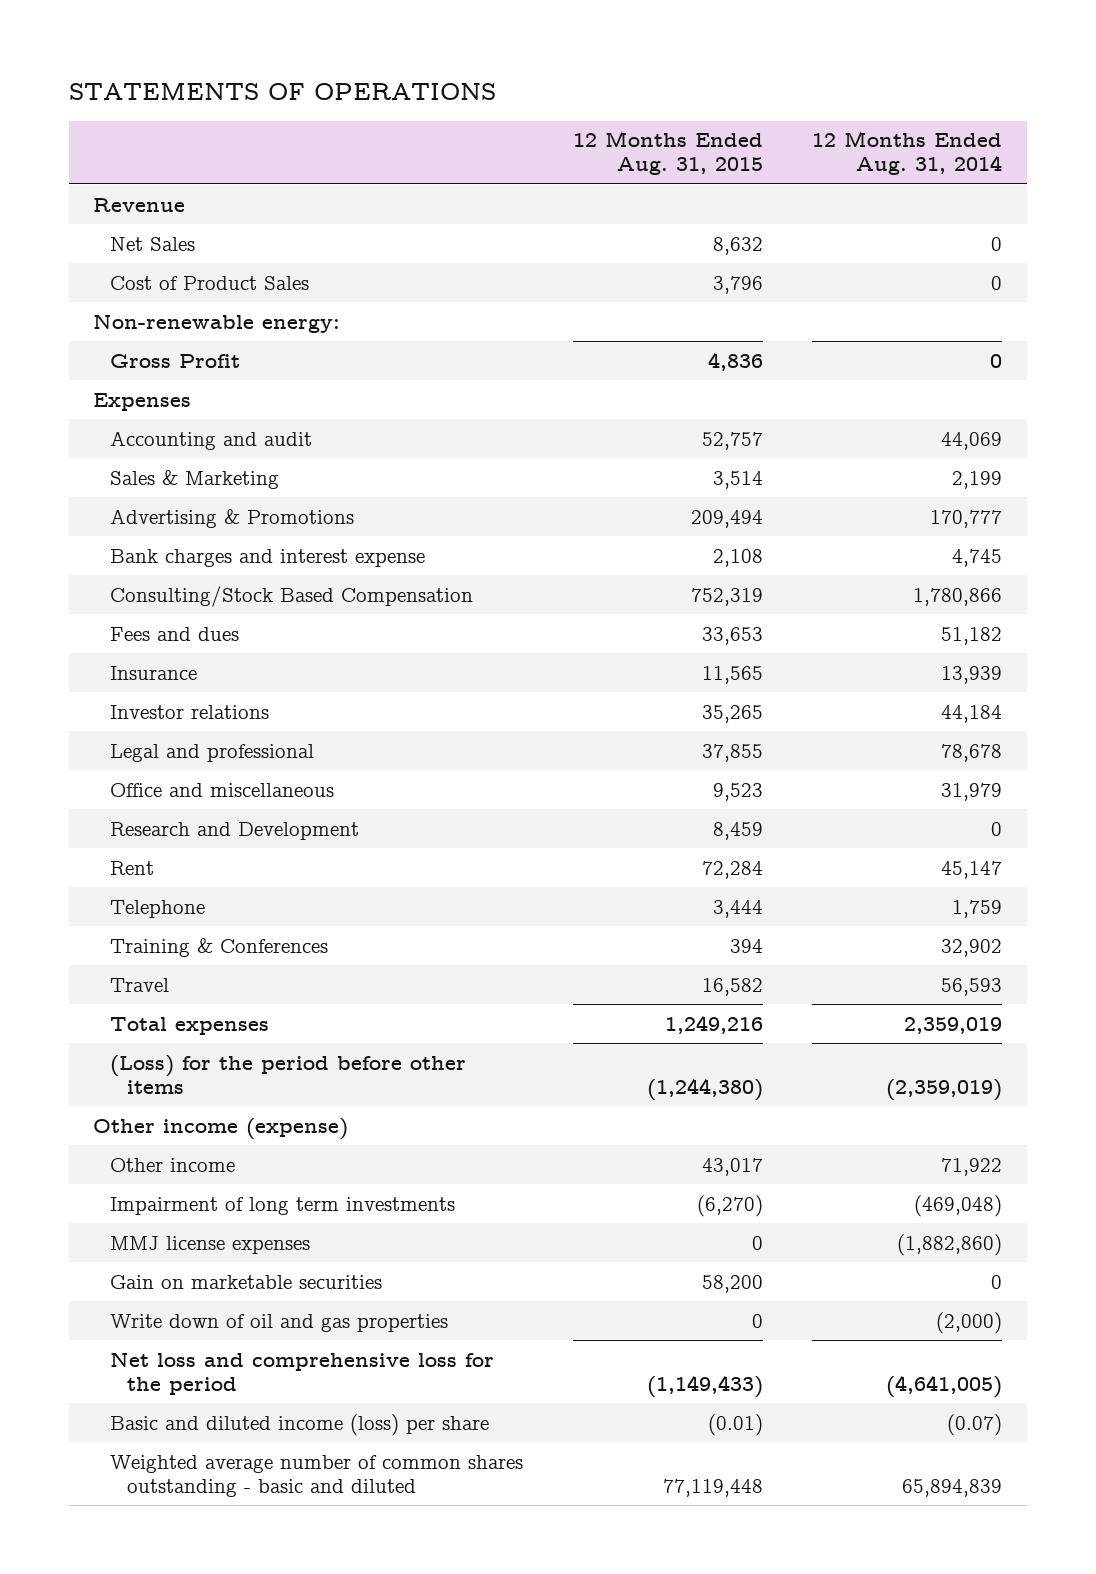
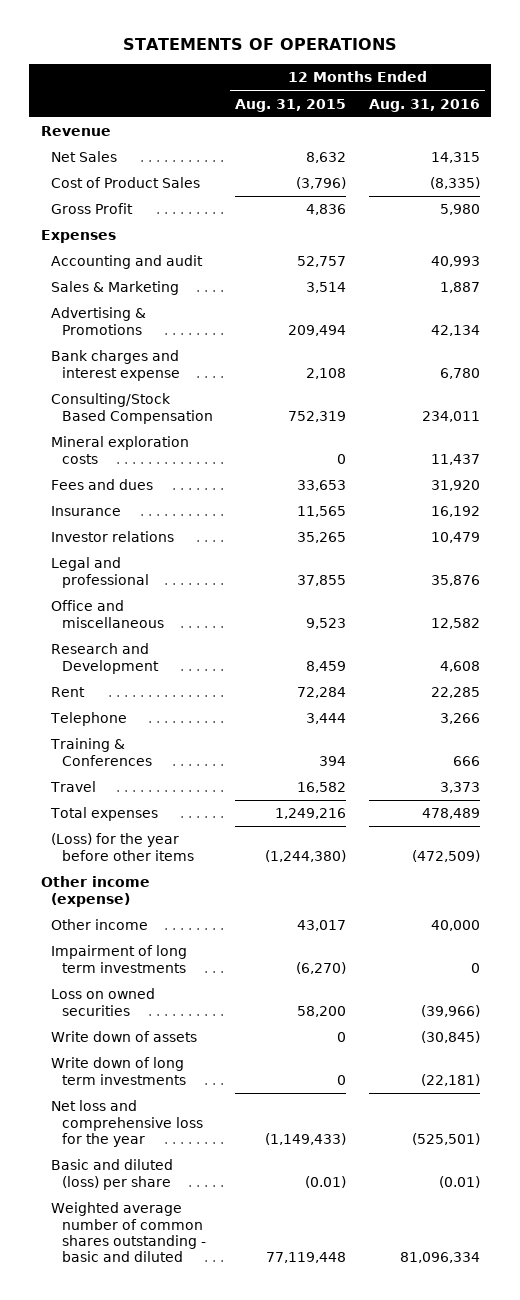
[812,131,1003,176] 12 Months Ended Aug. 31, 2014 -> none
none -> [368,98,480,112] Aug. 31, 2016
[93,313,341,333] Non-renewable energy: -> none
[712,275,763,294] 3,796 -> [296,177,347,190] (3,796)
none -> [51,436,190,464] Mineral exploration costs
[110,1054,467,1094] (Loss) for the period before other items -> [51,833,194,861] (Loss) for the year before other items
[110,1235,311,1254] MMJ license expenses -> none
[110,1313,449,1332] Write down of oil and gas properties -> none
[110,1274,383,1289] Gain on marketable securities -> [51,988,156,1016] Loss on owned securities
none -> [51,1031,198,1043] Write down of assets
none -> [51,1057,186,1085] Write down of long term investments
[110,1351,495,1395] Net loss and comprehensive loss for the period -> [51,1100,203,1148] Net loss and comprehensive loss for the year
[110,1413,490,1436] Basic and diluted income (loss) per share -> [51,1159,174,1190] Basic and diluted (loss) per share

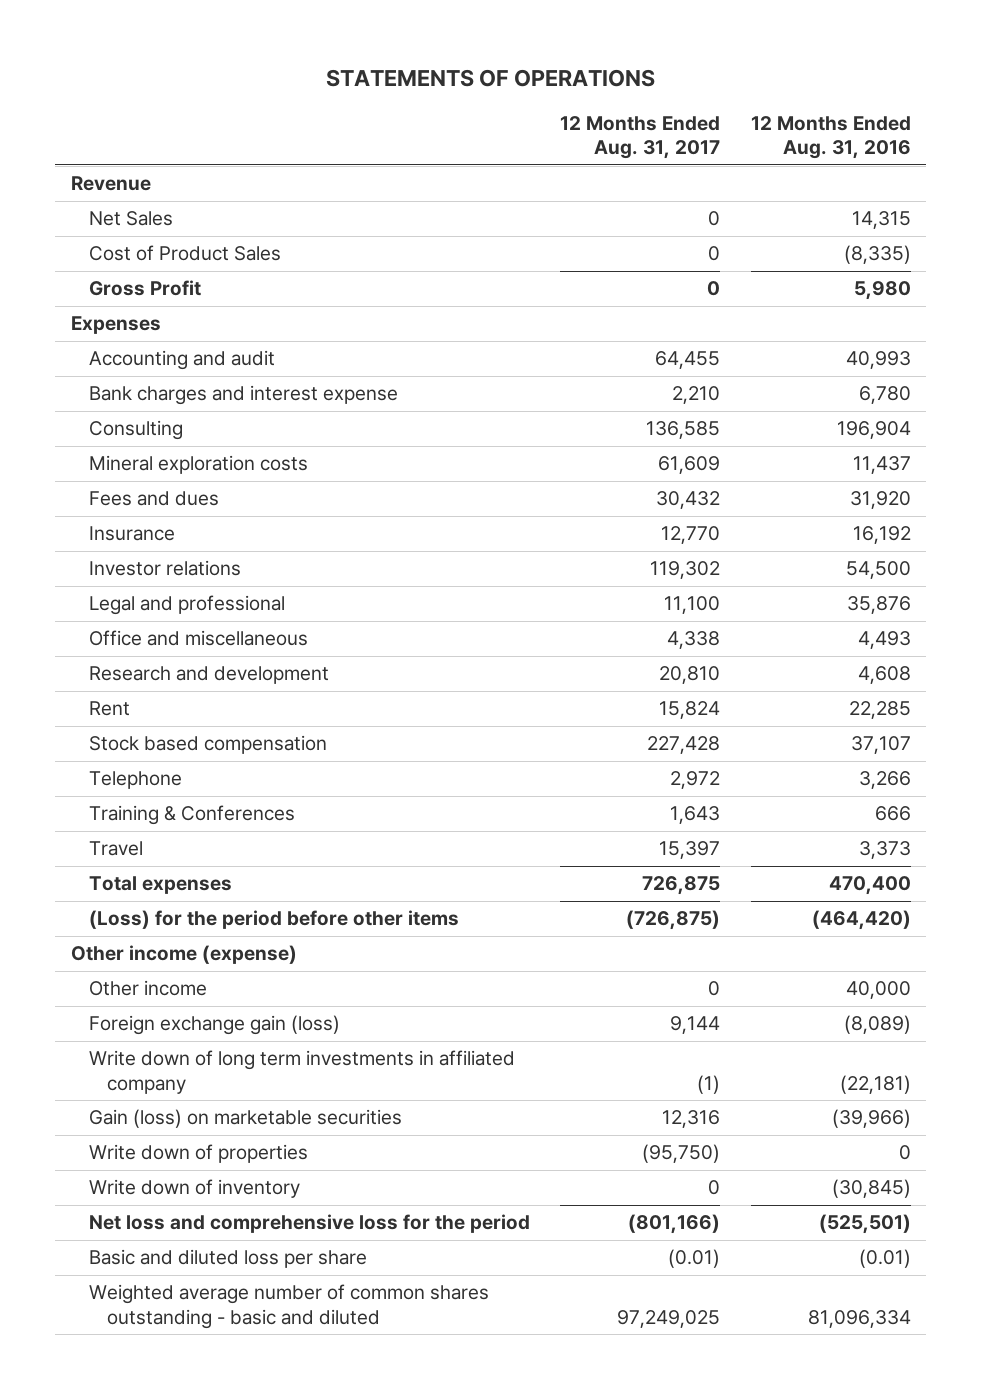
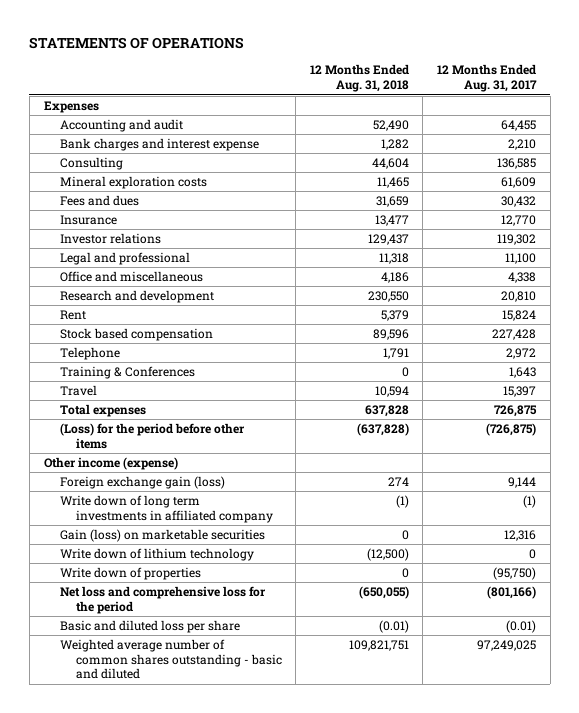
[750,116,911,160] 12 Months Ended Aug. 31, 2016 -> none
none -> [309,64,409,93] 12 Months Ended Aug. 31, 2018
[70,176,151,192] Revenue -> none
[88,211,173,227] Net Sales -> none
[88,245,281,262] Cost of Product Sales -> none
[88,280,201,297] Gross Profit -> none
[88,980,207,997] Other income -> none
none -> [59,548,254,562] Write down of lithium technology
[88,1179,300,1199] Write down of inventory -> none

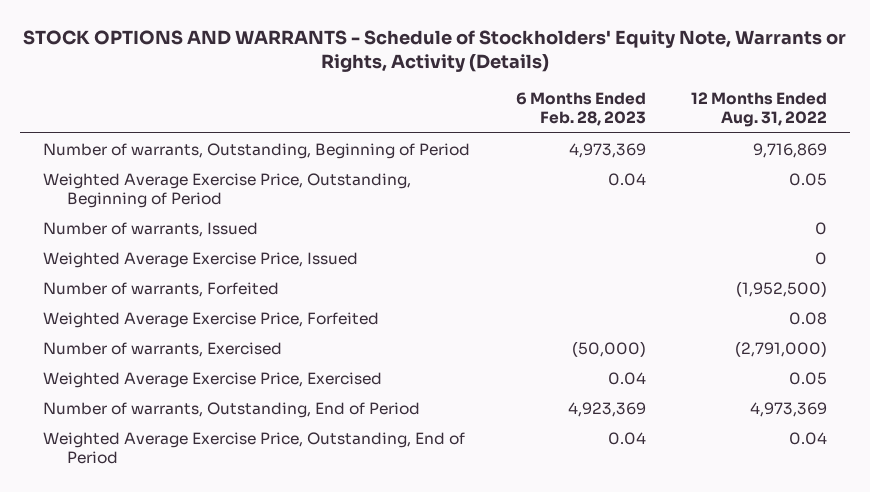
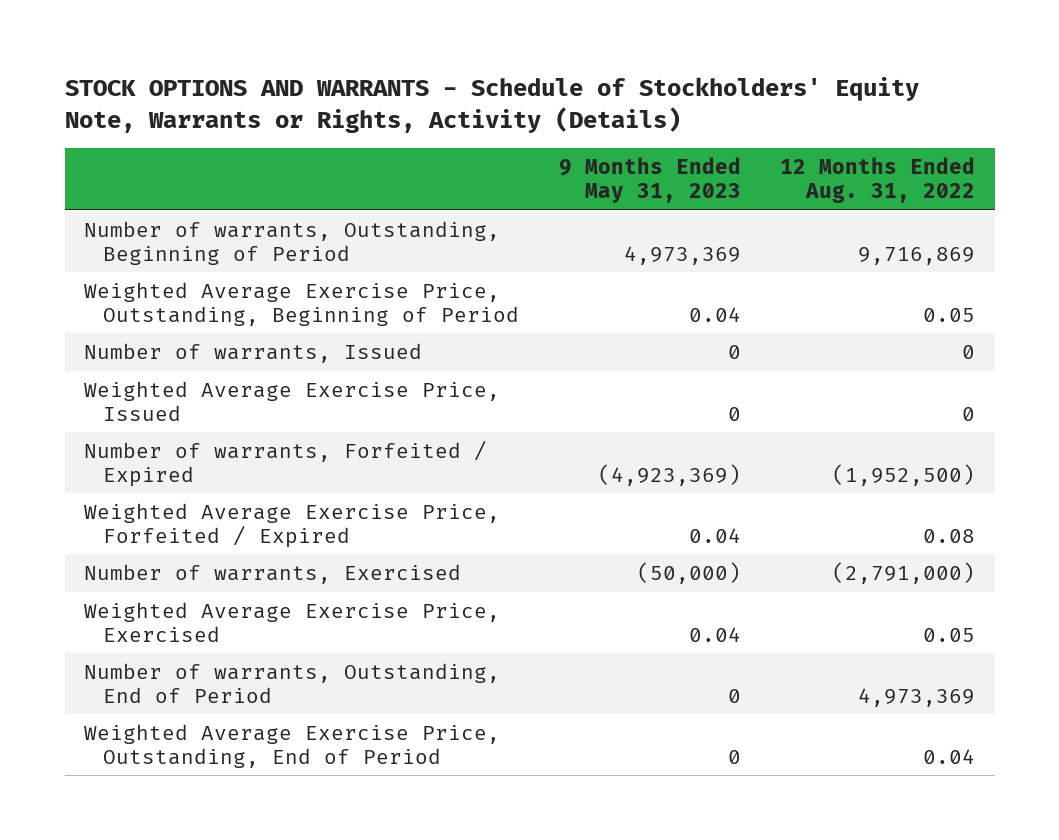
[515,92,646,127] 6 Months Ended Feb. 28, 2023 -> none
none -> [558,157,741,204] 9 Months Ended May 31, 2023
[43,281,280,297] Number of warrants, Forfeited -> [84,439,488,487] Number of warrants, Forfeited / Expired
[43,311,380,328] Weighted Average Exercise Price, Forfeited -> [84,502,501,548] Weighted Average Exercise Price, Forfeited / Expired

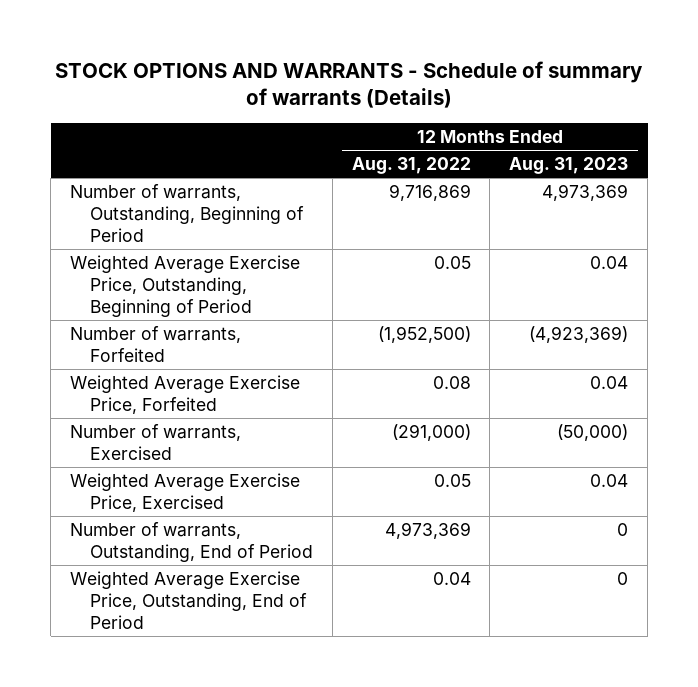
[64,77,919,134] STOCK OPTIONS AND WARRANTS - Schedule of Stockholders' Equity Note, Warrants or Rights, Activity (Details) -> [55,60,644,109] STOCK OPTIONS AND WARRANTS - Schedule of summary of warrants (Details)
[558,157,741,204] 9 Months Ended May 31, 2023 -> none
none -> [509,157,629,175] Aug. 31, 2023
[84,342,423,363] Number of warrants, Issued -> none
[84,380,501,421] Weighted Average Exercise Price, Issued -> none
[84,439,488,487] Number of warrants, Forfeited / Expired -> [69,326,241,362] Number of warrants, Forfeited
[84,502,501,548] Weighted Average Exercise Price, Forfeited / Expired -> [69,375,300,414] Weighted Average Exercise Price, Forfeited
[832,561,976,584] (2,791,000) -> [391,424,471,442] (291,000)

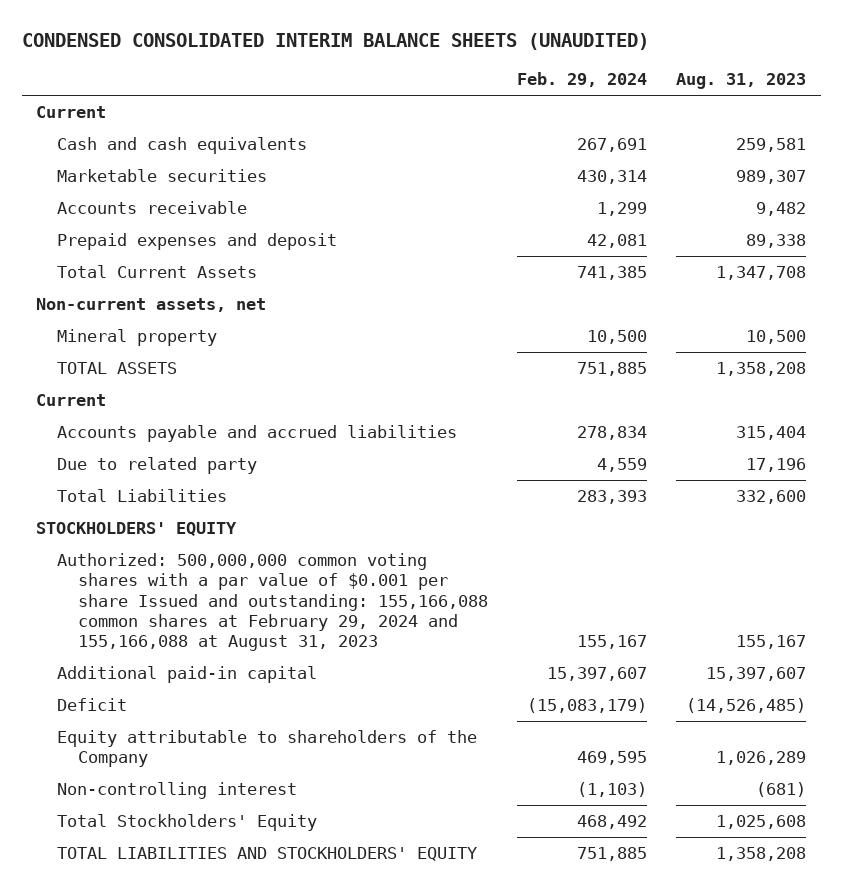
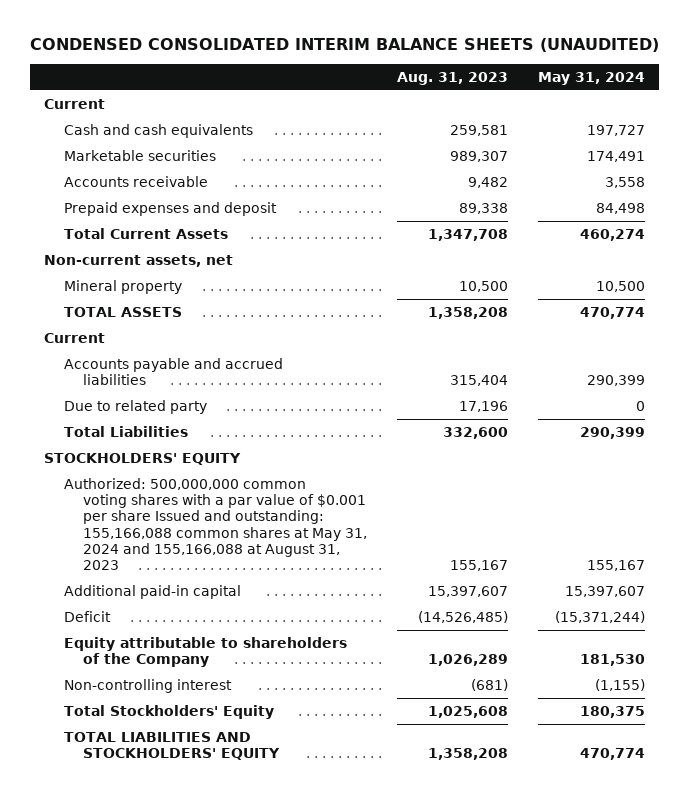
[517,72,648,88] Feb. 29, 2024 -> none
none -> [537,71,645,85] May 31, 2024
[57,552,489,652] Authorized: 500,000,000 common voting shares with a par value of $0.001 per share Issued and outstanding: 155,166,088 common shares at February 29, 2024 and 155,166,088 at August 31, 2023 -> [63,477,368,571] Authorized: 500,000,000 common voting shares with a par value of $0.001 per share Issued and outstanding: 155,166,088 common shares at May 31, 2024 and 155,166,088 at August 31, 2023

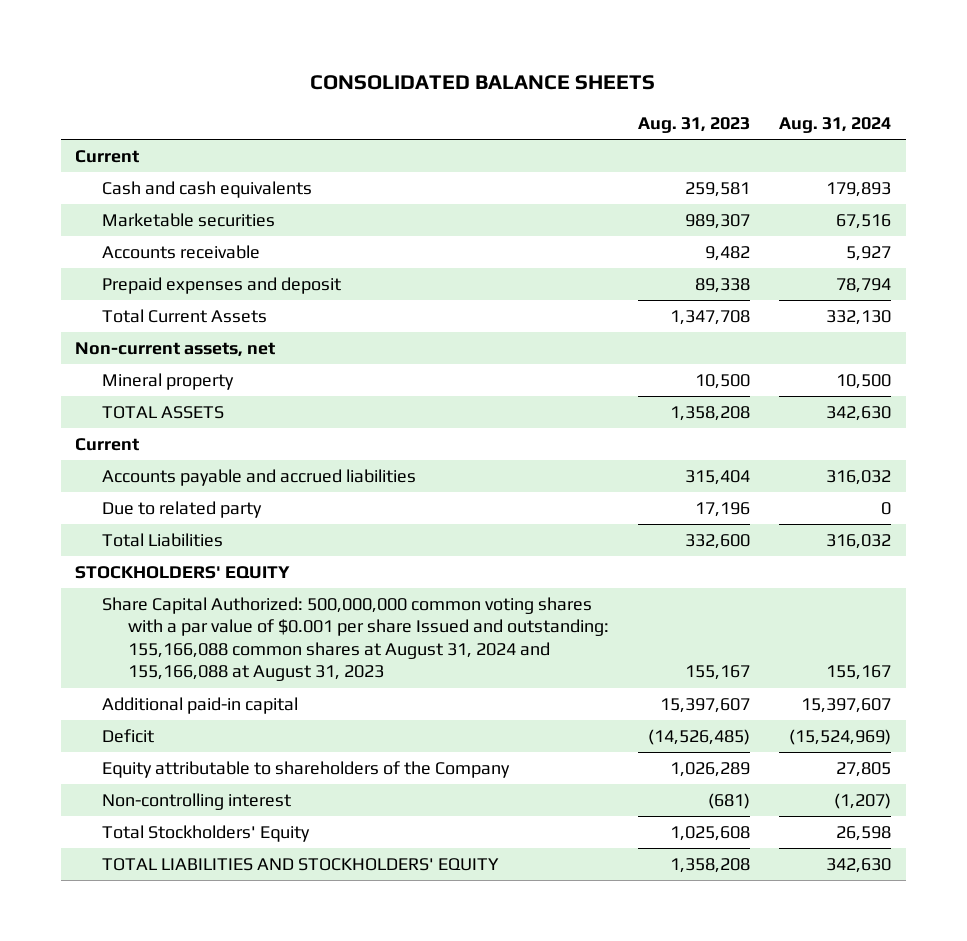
[29,38,659,53] CONDENSED CONSOLIDATED INTERIM BALANCE SHEETS (UNAUDITED) -> [310,74,656,90] CONSOLIDATED BALANCE SHEETS
[537,71,645,85] May 31, 2024 -> none
none -> [779,116,892,133] Aug. 31, 2024
[63,477,368,571] Authorized: 500,000,000 common voting shares with a par value of $0.001 per share Issued and outstanding: 155,166,088 common shares at May 31, 2024 and 155,166,088 at August 31, 2023 -> [101,596,609,682] Share Capital Authorized: 500,000,000 common voting shares with a par value of $0.001 per share Issued and outstanding: 155,166,088 common shares at August 31, 2024 and 155,166,088 at August 31, 2023

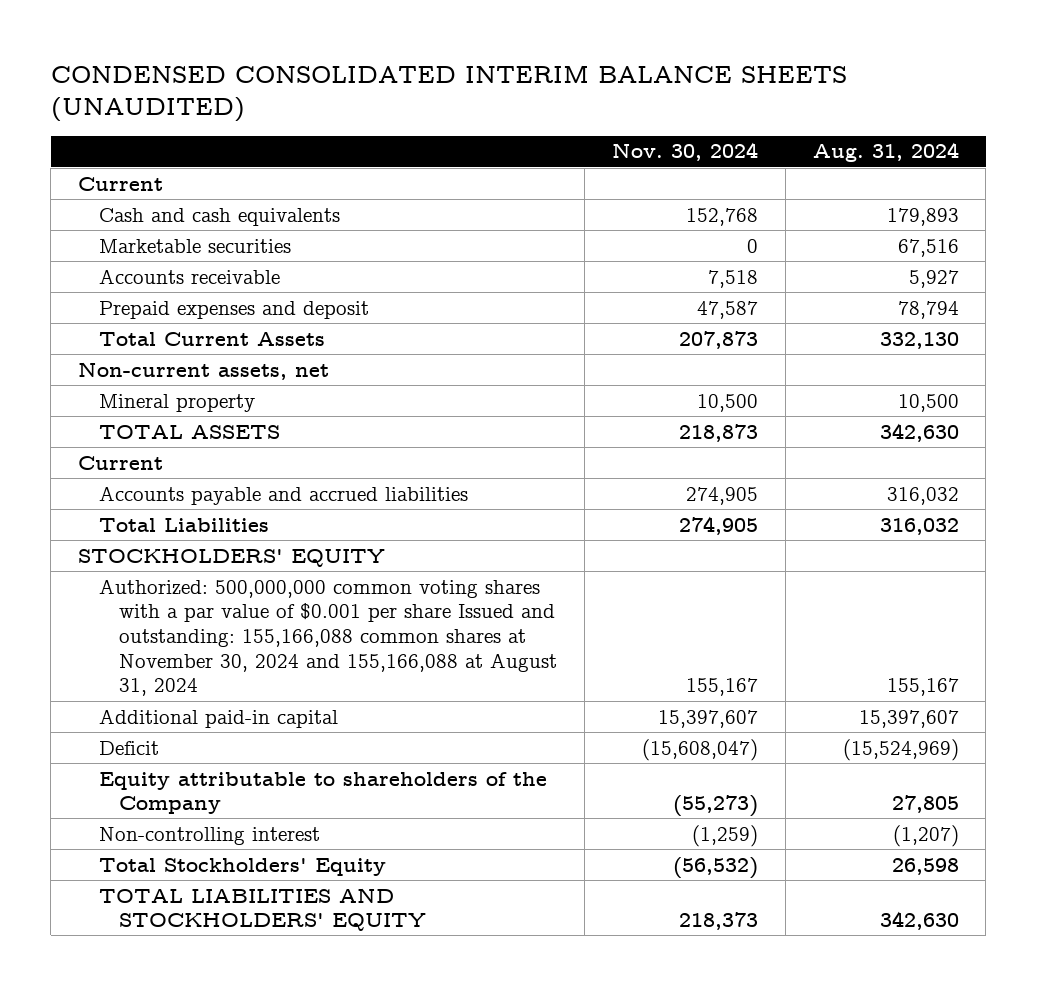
[310,74,656,90] CONSOLIDATED BALANCE SHEETS -> [50,64,847,123] CONDENSED CONSOLIDATED INTERIM BALANCE SHEETS (UNAUDITED)
[638,116,751,133] Aug. 31, 2023 -> none
none -> [611,142,758,162] Nov. 30, 2024
[101,500,262,518] Due to related party -> none
[101,596,609,682] Share Capital Authorized: 500,000,000 common voting shares with a par value of $0.001 per share Issued and outstanding: 155,166,088 common shares at August 31, 2024 and 155,166,088 at August 31, 2023 -> [98,578,558,697] Authorized: 500,000,000 common voting shares with a par value of $0.001 per share Issued and outstanding: 155,166,088 common shares at November 30, 2024 and 155,166,088 at August 31, 2024

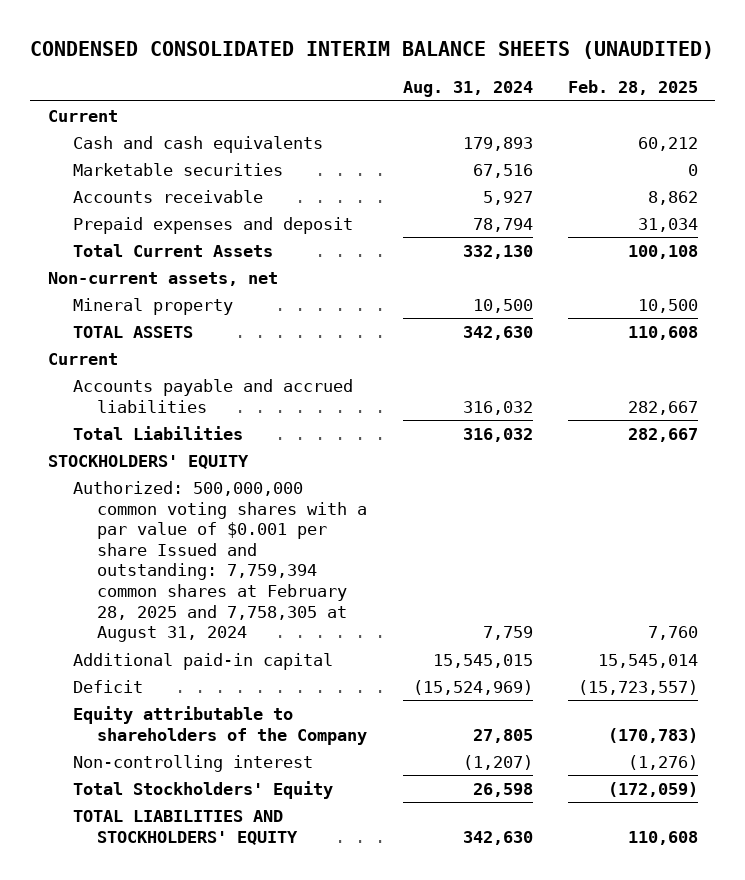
[611,142,758,162] Nov. 30, 2024 -> none
none -> [567,80,698,96] Feb. 28, 2025
[98,578,558,697] Authorized: 500,000,000 common voting shares with a par value of $0.001 per share Issued and outstanding: 155,166,088 common shares at November 30, 2024 and 155,166,088 at August 31, 2024 -> [72,480,368,643] Authorized: 500,000,000 common voting shares with a par value of $0.001 per share Issued and outstanding: 7,759,394 common shares at February 28, 2025 and 7,758,305 at August 31, 2024
[886,678,959,697] 155,167 -> [482,626,533,641] 7,759
[858,709,959,728] 15,397,607 -> [432,653,533,668] 15,545,015

